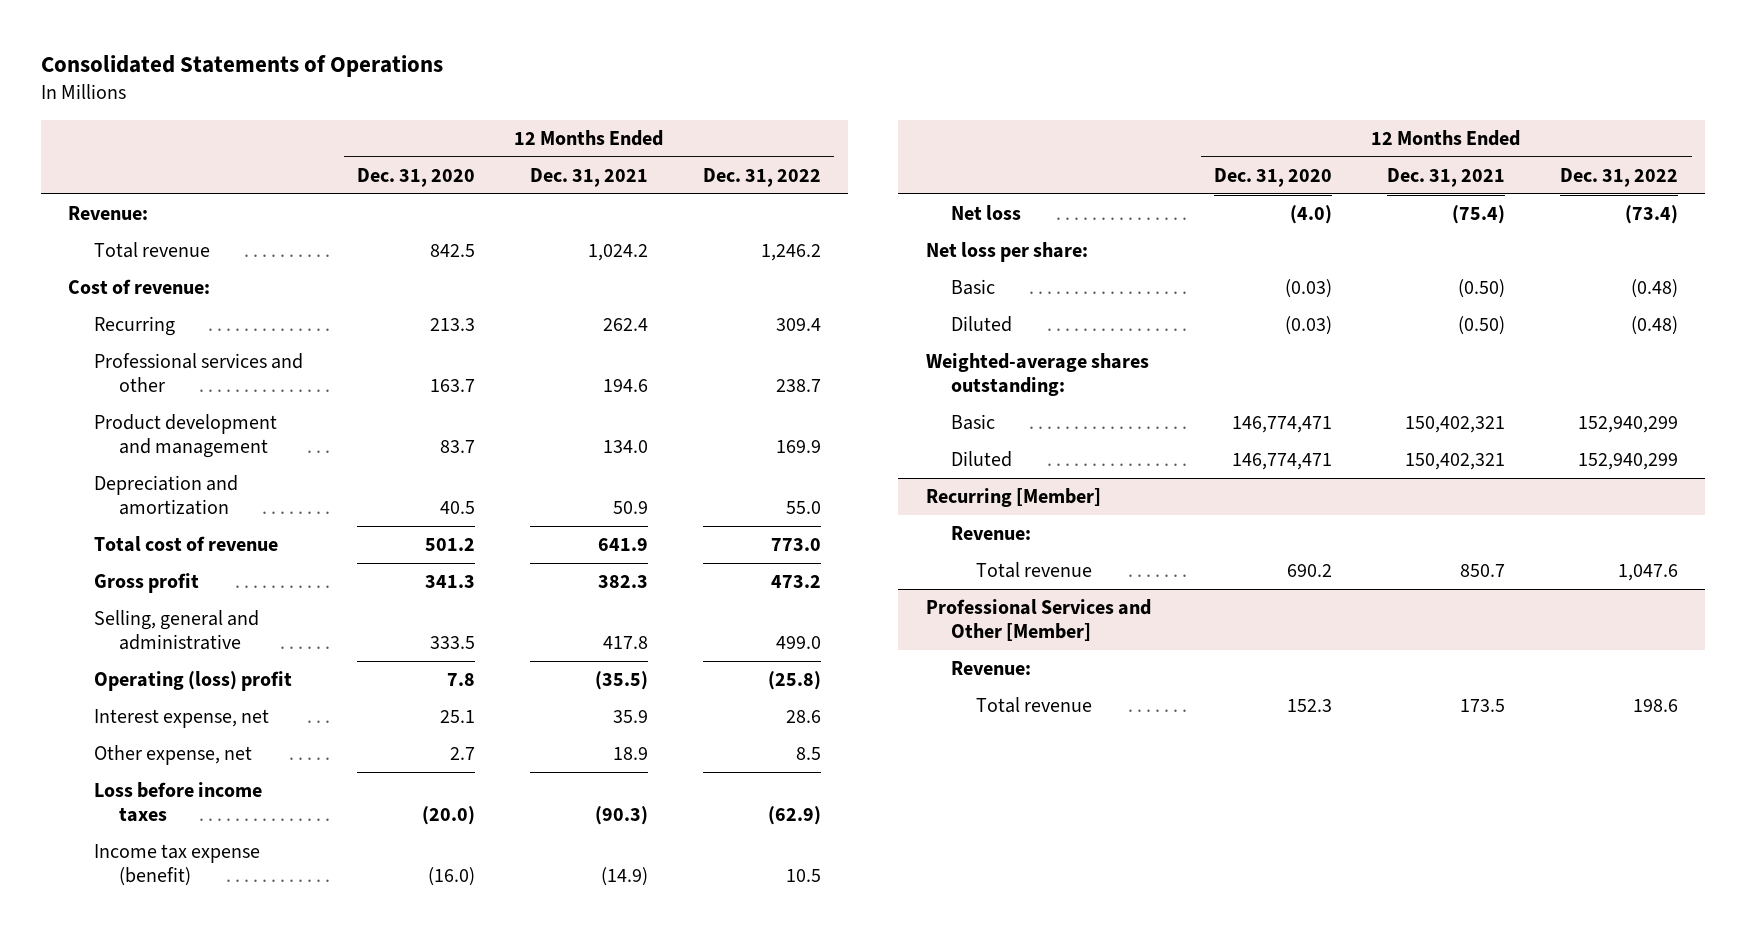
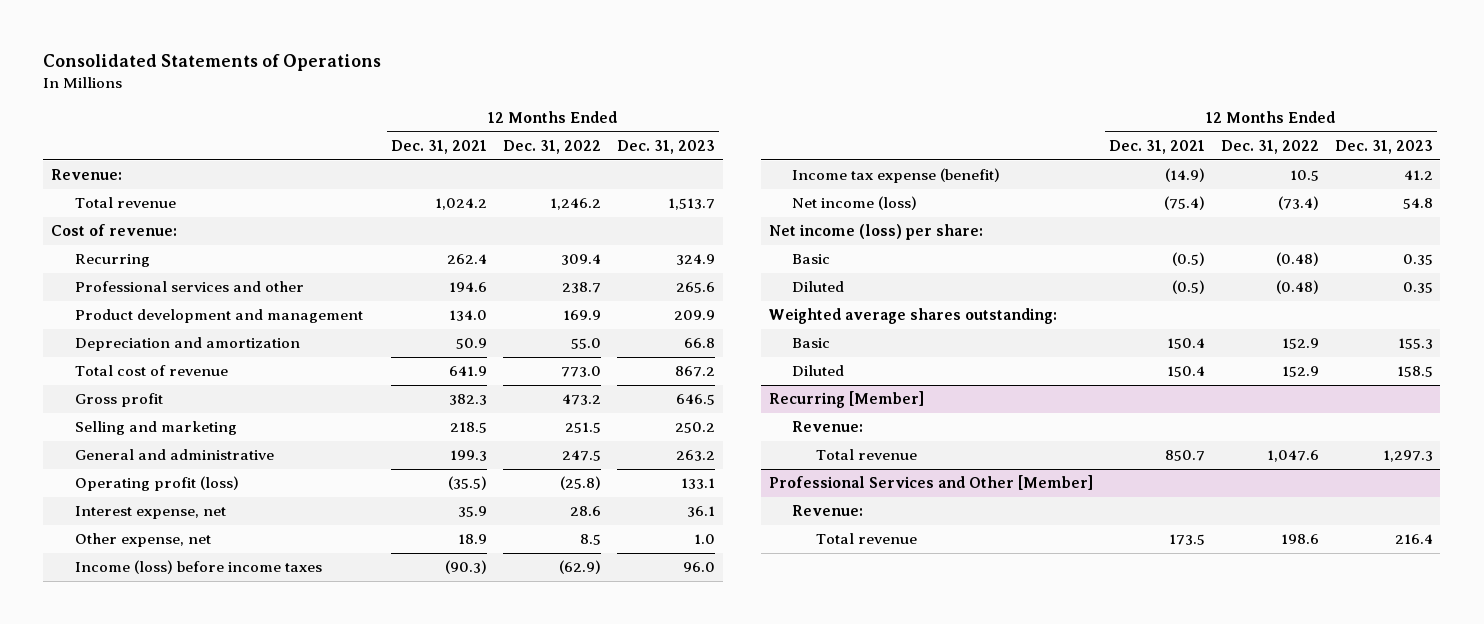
[357,167,476,187] Dec. 31, 2020 -> none
none -> [616,139,715,154] Dec. 31, 2023
none -> [74,421,237,436] Selling and marketing
[93,610,259,651] Selling, general and administrative -> [74,449,274,461] General and administrative
[603,636,649,650] 417.8 -> [450,450,488,462] 199.3
[775,636,821,650] 499.0 -> [562,450,602,462] 247.5
[93,671,292,692] Operating (loss) profit -> [74,476,239,492] Operating profit (loss)
[93,782,262,823] Loss before income taxes -> [74,560,322,575] Income (loss) before income taxes
[950,205,1021,221] Net loss -> [792,196,918,211] Net income (loss)
[925,242,1088,263] Net loss per share: -> [769,224,984,241] Net income (loss) per share:
[1458,279,1506,299] (0.50) -> [1171,252,1205,267] (0.5)
[1458,316,1506,336] (0.50) -> [1171,280,1205,295] (0.5)
[925,353,1149,397] Weighted-average shares outstanding: -> [769,308,1058,325] Weighted average shares outstanding:
[1405,416,1506,434] 150,402,321 -> [1166,338,1205,350] 150.4
[1577,416,1678,434] 152,940,299 -> [1281,338,1319,350] 152.9
[1405,453,1506,471] 150,402,321 -> [1166,366,1205,378] 150.4
[1577,453,1678,471] 152,940,299 -> [1281,366,1319,378] 152.9

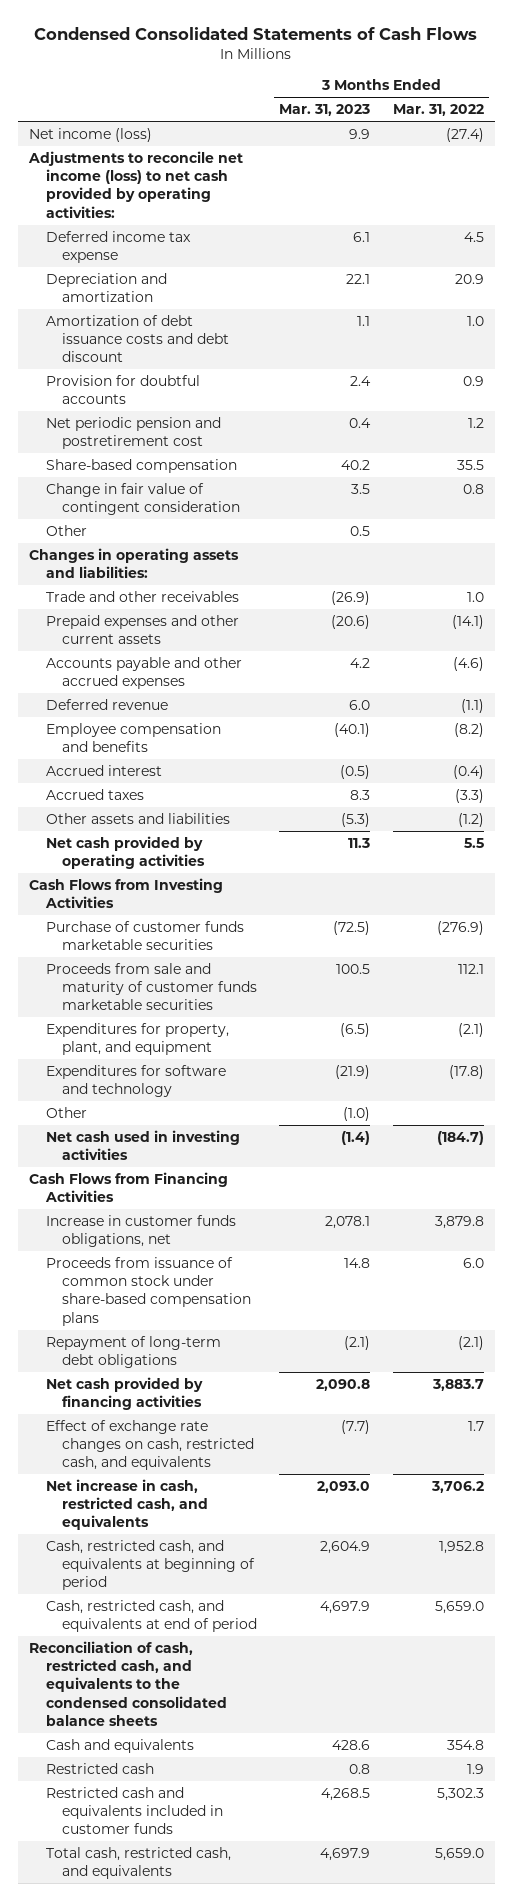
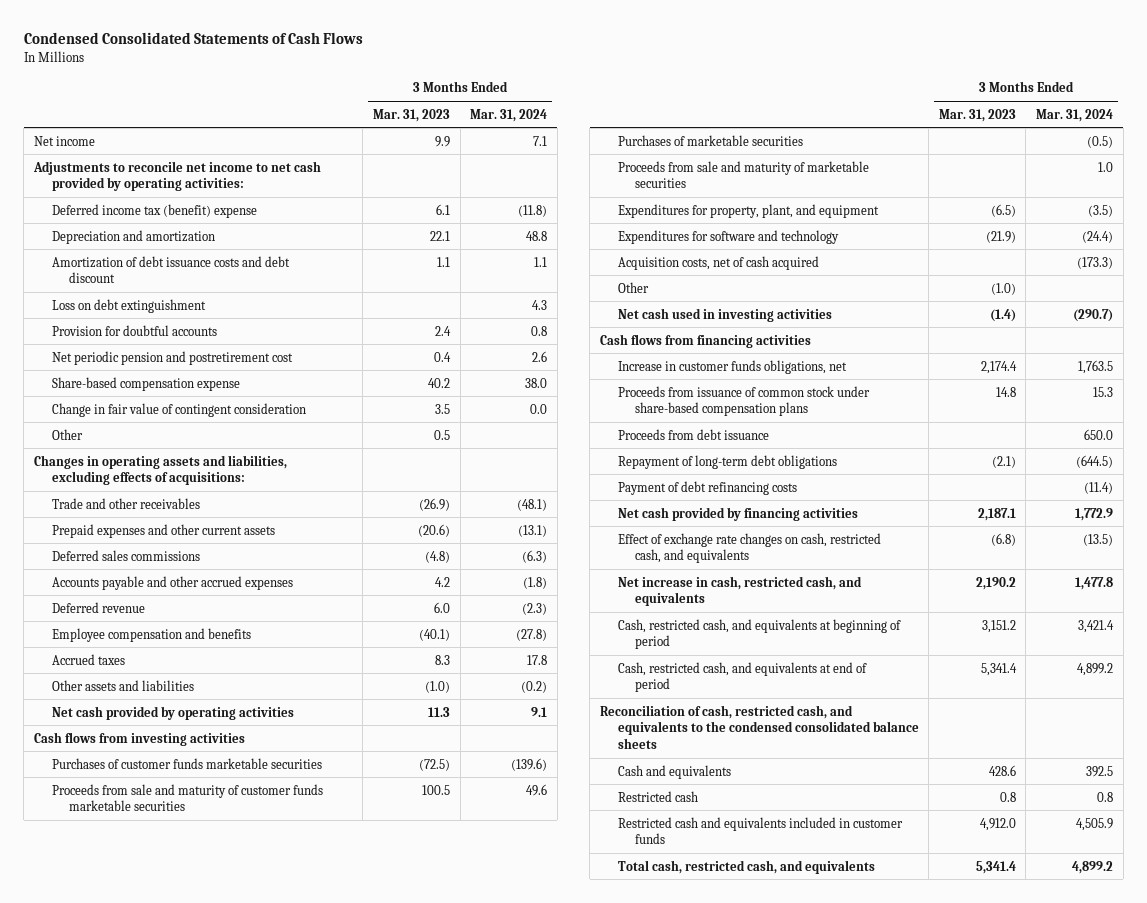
[392,104,484,117] Mar. 31, 2022 -> none
none -> [470,108,548,122] Mar. 31, 2024
[29,127,153,142] Net income (loss) -> [33,135,95,146] Net income
[28,150,244,218] Adjustments to reconcile net income (loss) to net cash provided by operating activities: -> [32,160,321,192] Adjustments to reconcile net income to net cash provided by operating activities:
[45,230,191,264] Deferred income tax expense -> [51,203,257,218] Deferred income tax (benefit) expense
none -> [51,298,206,313] Loss on debt extinguishment
[45,458,237,473] Share-based compensation -> [51,376,240,391] Share-based compensation expense
[29,547,240,579] Changes in operating assets and liabilities: -> [33,454,287,486] Changes in operating assets and liabilities, excluding effects of acquisitions:
none -> [51,549,200,561] Deferred sales commissions
[45,764,162,776] Accrued interest -> none
[341,812,371,827] (5.3) -> [424,680,450,693] (1.0)
[29,877,224,909] Cash Flows from Investing Activities -> [33,731,245,746] Cash flows from investing activities
[45,920,244,951] Purchase of customer funds marketable securities -> [51,757,322,769] Purchases of customer funds marketable securities
none -> [617,134,803,146] Purchases of marketable securities
none -> [617,160,869,189] Proceeds from sale and maturity of marketable securities
none -> [617,255,819,270] Acquisition costs, net of cash acquired
[29,1171,229,1203] Cash Flows from Financing Activities -> [599,333,811,348] Cash flows from financing activities
[325,1215,371,1229] 2,078.1 -> [980,360,1017,374] 2,174.4
none -> [617,428,769,440] Proceeds from debt issuance
none -> [617,480,797,495] Payment of debt refinancing costs
[316,1378,371,1391] 2,090.8 -> [977,507,1016,521] 2,187.1
[341,1419,371,1434] (7.7) -> [990,532,1016,546] (6.8)
[317,1480,371,1493] 2,093.0 -> [975,576,1016,590] 2,190.2
[320,1540,371,1554] 2,604.9 -> [981,619,1016,633] 3,151.2
[320,1600,371,1614] 4,697.9 -> [980,662,1017,676] 5,341.4
[321,1787,371,1801] 4,268.5 -> [979,817,1016,831] 4,912.0
[320,1847,371,1861] 4,697.9 -> [975,860,1016,874] 5,341.4

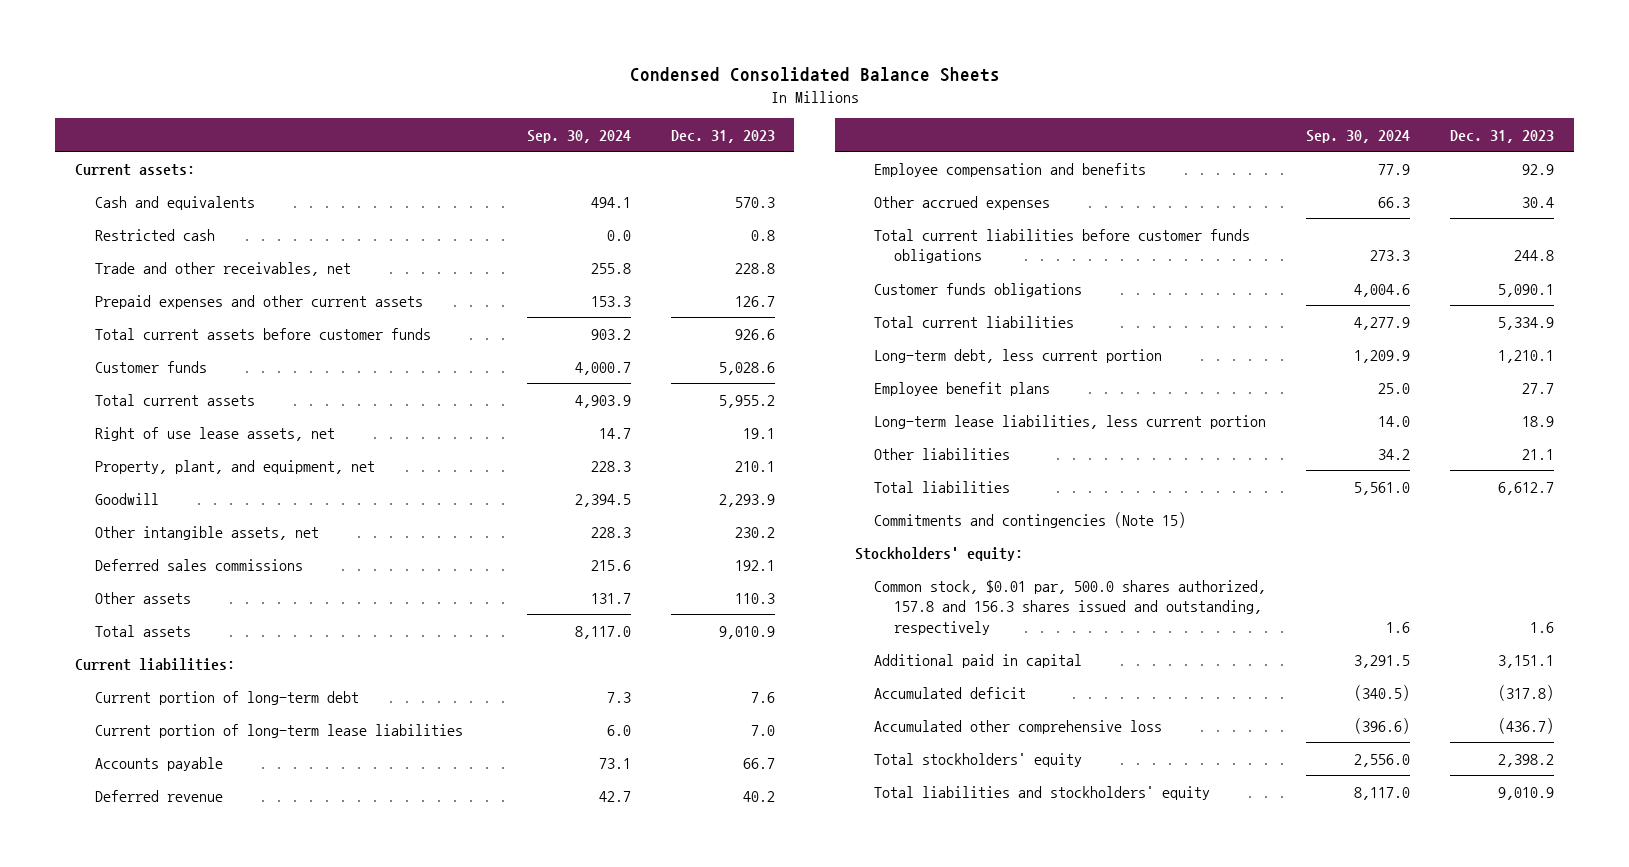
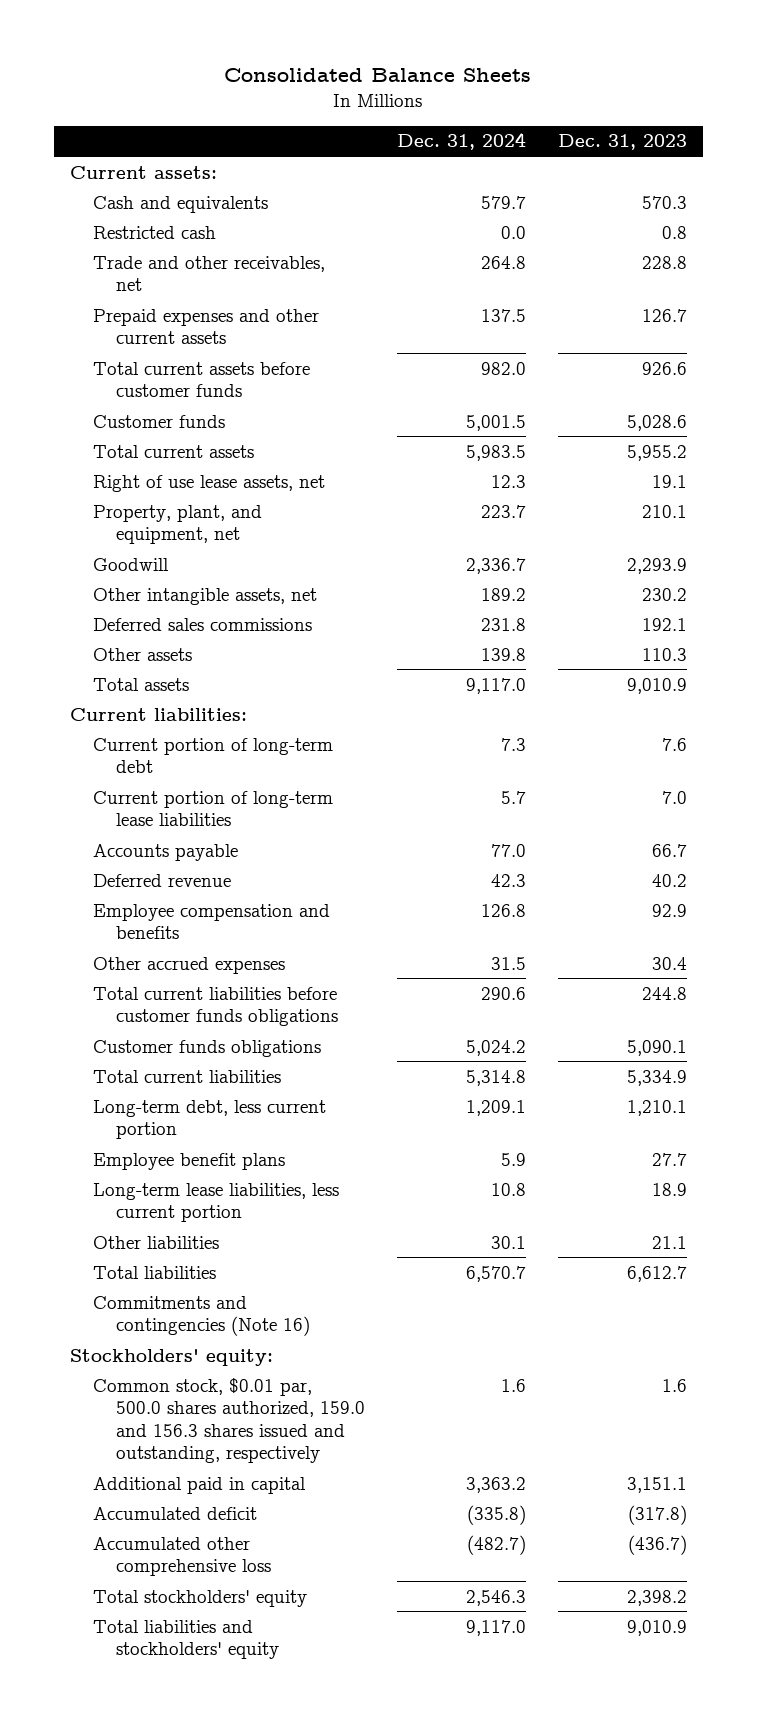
[629,67,1000,83] Condensed Consolidated Balance Sheets -> [224,68,532,83] Consolidated Balance Sheets
[526,129,631,143] Sep. 30, 2024 -> none
none -> [396,132,526,151] Dec. 31, 2024
[874,511,1187,528] Commitments and contingencies (Note 15) -> [92,1295,311,1337] Commitments and contingencies (Note 16)
[874,579,1267,635] Common stock, $0.01 par, 500.0 shares authorized, 157.8 and 156.3 shares issued and outstanding, respectively -> [92,1377,366,1464] Common stock, $0.01 par, 500.0 shares authorized, 159.0 and 156.3 shares issued and outstanding, respectively

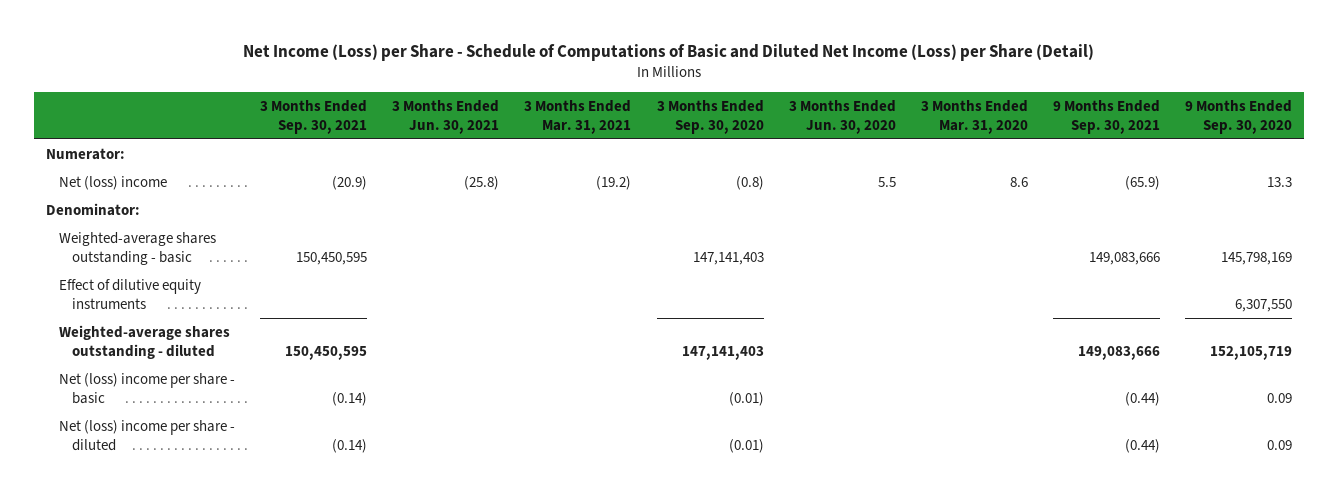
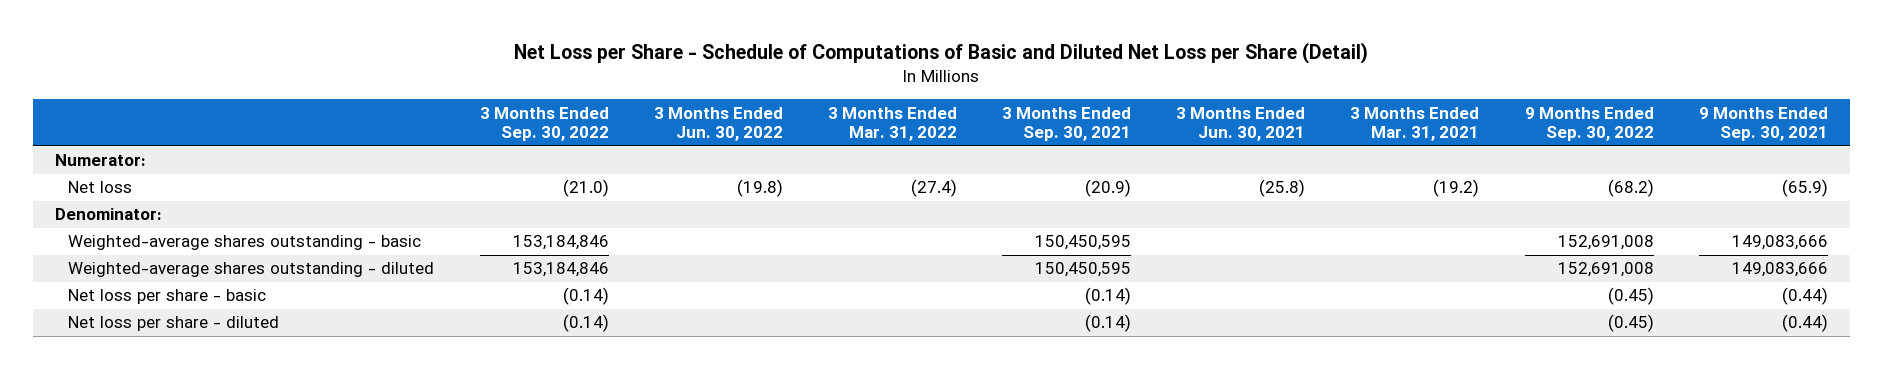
[243,43,1095,61] Net Income (Loss) per Share - Schedule of Computations of Basic and Diluted Net Income (Loss) per Share (Detail) -> [514,42,1369,65] Net Loss per Share - Schedule of Computations of Basic and Diluted Net Loss per Share (Detail)
[656,99,764,134] 3 Months Ended Sep. 30, 2020 -> none
[788,99,896,134] 3 Months Ended Jun. 30, 2020 -> none
[920,99,1028,134] 3 Months Ended Mar. 31, 2020 -> none
[1184,99,1292,134] 9 Months Ended Sep. 30, 2020 -> none
none -> [479,106,609,142] 3 Months Ended Sep. 30, 2022
none -> [653,106,783,142] 3 Months Ended Jun. 30, 2022
none -> [827,106,957,142] 3 Months Ended Mar. 31, 2022
none -> [1524,106,1654,142] 9 Months Ended Sep. 30, 2022
[59,175,168,190] Net (loss) income -> [68,181,133,194] Net loss
[59,278,202,309] Effect of dilutive equity instruments -> none
[59,372,236,404] Net (loss) income per share - basic -> [68,289,267,305] Net loss per share - basic
[59,419,236,451] Net (loss) income per share - diluted -> [68,316,280,332] Net loss per share - diluted

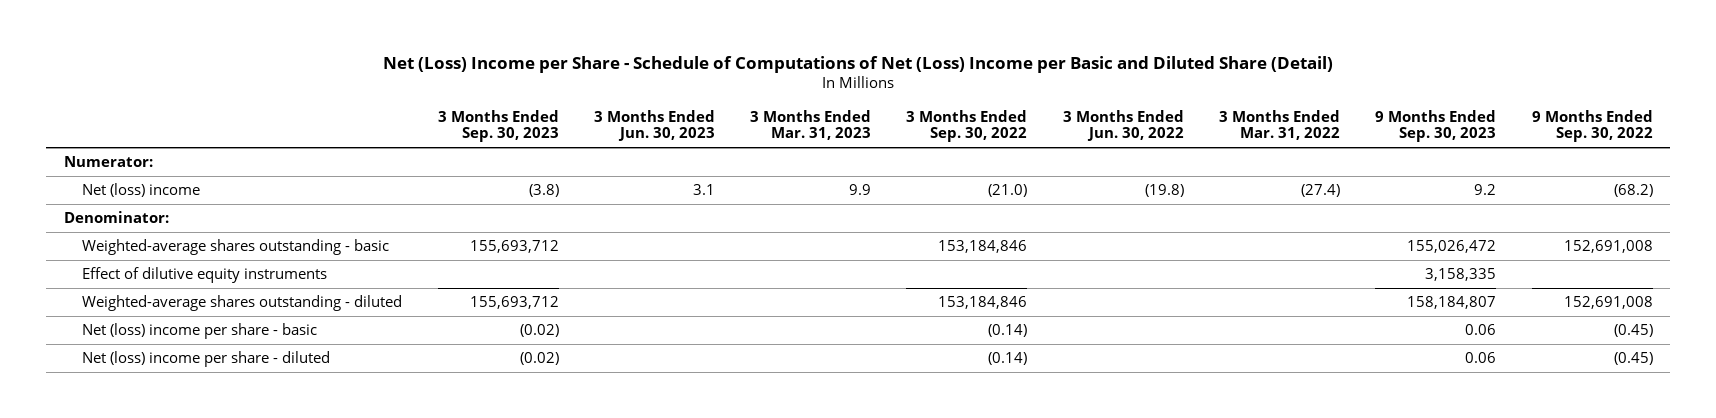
[514,42,1369,65] Net Loss per Share - Schedule of Computations of Basic and Diluted Net Loss per Share (Detail) -> [383,55,1334,73] Net (Loss) Income per Share - Schedule of Computations of Net (Loss) Income per Basic and Diluted Share (Detail)
[1002,106,1132,142] 3 Months Ended Sep. 30, 2021 -> none
[1176,106,1306,142] 3 Months Ended Jun. 30, 2021 -> none
[1350,106,1480,142] 3 Months Ended Mar. 31, 2021 -> none
[1698,106,1828,142] 9 Months Ended Sep. 30, 2021 -> none
none -> [437,109,559,143] 3 Months Ended Sep. 30, 2023
none -> [593,109,715,142] 3 Months Ended Jun. 30, 2023
none -> [750,109,872,141] 3 Months Ended Mar. 31, 2023
none -> [1375,109,1497,143] 9 Months Ended Sep. 30, 2023
[68,181,133,194] Net loss -> [82,182,201,197] Net (loss) income
none -> [82,266,328,283] Effect of dilutive equity instruments
[68,289,267,305] Net loss per share - basic -> [82,322,318,339] Net (loss) income per share - basic
[68,316,280,332] Net loss per share - diluted -> [82,350,331,367] Net (loss) income per share - diluted

